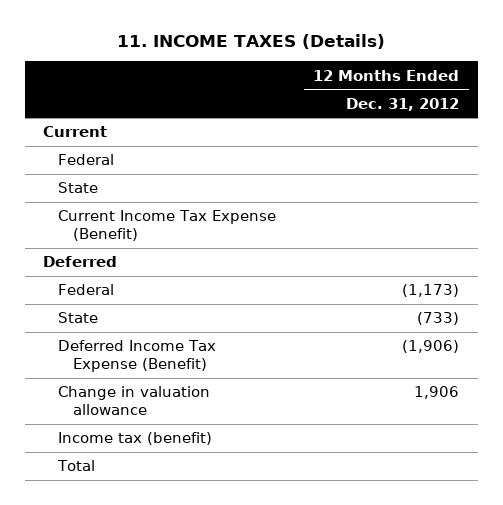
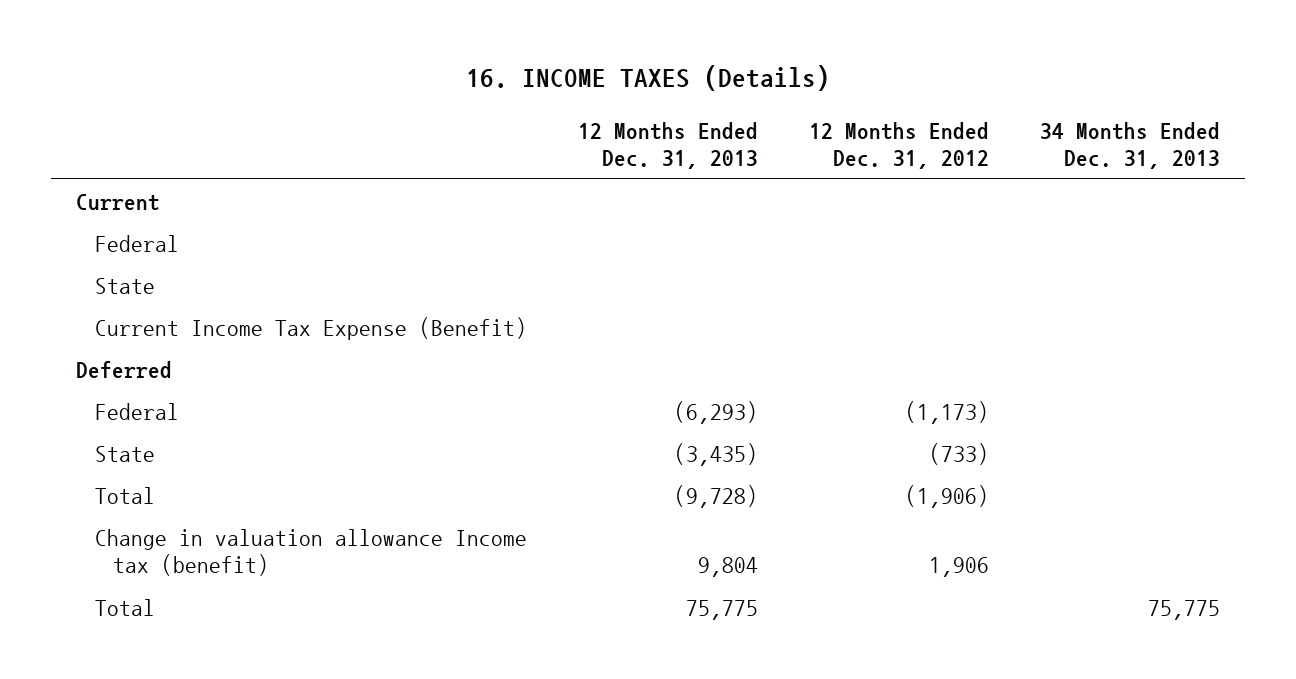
[117,34,386,50] 11. INCOME TAXES (Details) -> [466,65,831,92] 16. INCOME TAXES (Details)
none -> [577,121,758,169] 12 Months Ended Dec. 31, 2013
none -> [1039,121,1220,169] 34 Months Ended Dec. 31, 2013
[58,432,213,446] Income tax (benefit) -> none
[58,340,217,372] Deferred Income Tax Expense (Benefit) -> [94,486,155,504] Total
[58,386,211,415] Change in valuation allowance -> [94,528,527,576] Change in valuation allowance Income tax (benefit)

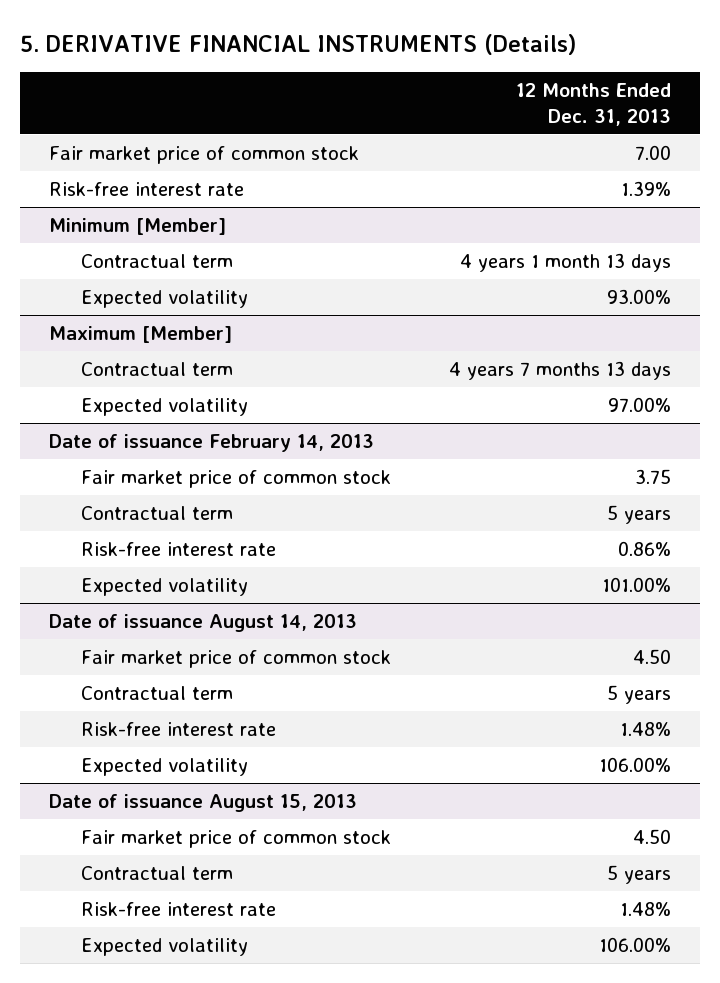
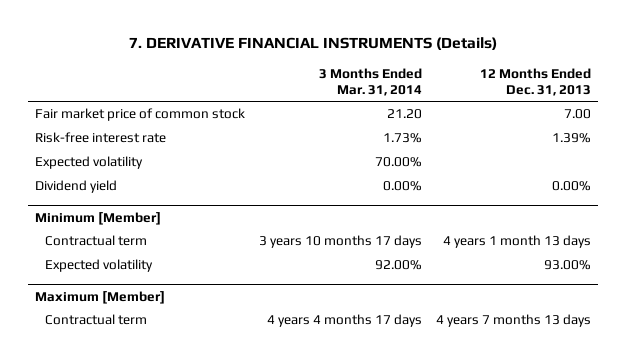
[19,33,576,55] 5. DERIVATIVE FINANCIAL INSTRUMENTS (Details) -> [128,37,497,51] 7. DERIVATIVE FINANCIAL INSTRUMENTS (Details)
none -> [318,68,422,96] 3 Months Ended Mar. 31, 2014
none -> [34,156,143,170] Expected volatility
none -> [34,180,117,194] Dividend yield
[80,397,248,416] Expected volatility -> none
[49,433,375,452] Date of issuance February 14, 2013 -> none
[80,469,391,488] Fair market price of common stock -> none
[80,505,233,520] Contractual term -> none
[80,541,276,556] Risk-free interest rate -> none
[80,577,248,596] Expected volatility -> none
[49,613,358,632] Date of issuance August 14, 2013 -> none
[80,649,391,668] Fair market price of common stock -> none
[80,685,233,700] Contractual term -> none
[80,721,276,736] Risk-free interest rate -> none
[80,757,248,776] Expected volatility -> none
[49,793,358,812] Date of issuance August 15, 2013 -> none
[80,829,391,848] Fair market price of common stock -> none
[80,865,233,880] Contractual term -> none
[80,901,276,916] Risk-free interest rate -> none
[80,937,248,956] Expected volatility -> none

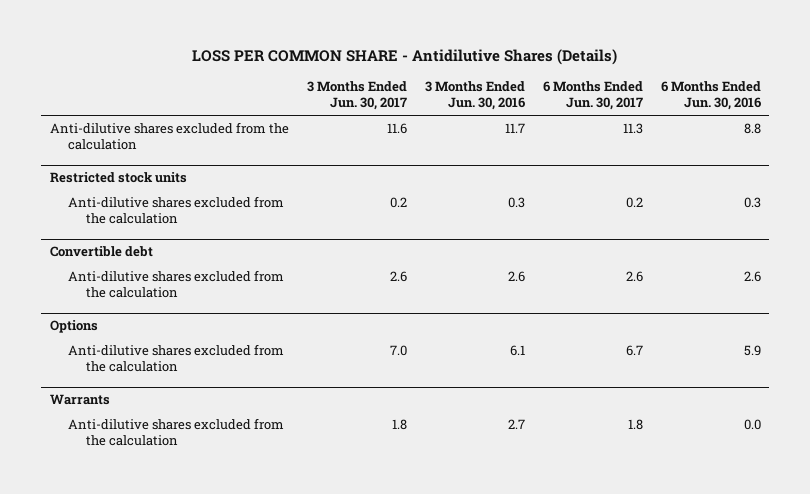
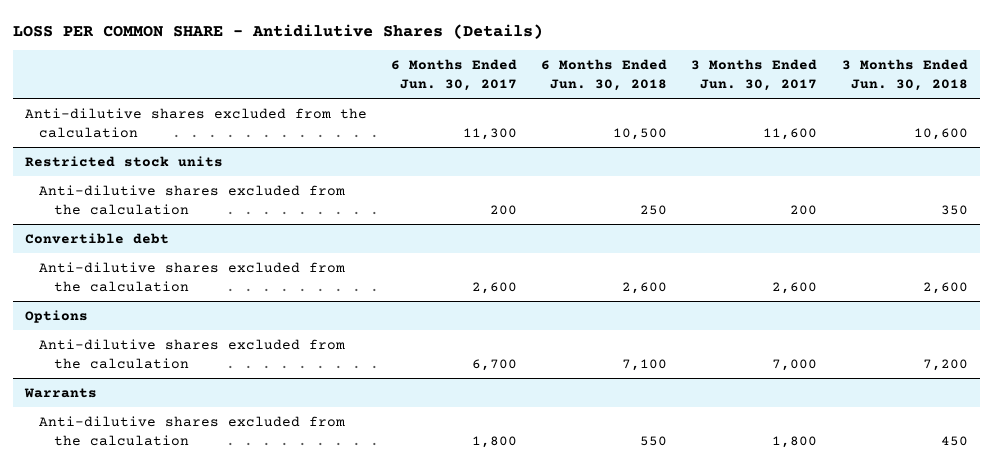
[424,81,525,111] 3 Months Ended Jun. 30, 2016 -> none
[660,81,761,111] 6 Months Ended Jun. 30, 2016 -> none
none -> [541,59,668,92] 6 Months Ended Jun. 30, 2018
none -> [841,59,968,92] 3 Months Ended Jun. 30, 2018
[386,123,407,135] 11.6 -> [763,127,818,140] 11,600
[622,123,643,135] 11.3 -> [463,127,518,140] 11,300
[389,197,407,209] 0.2 -> [790,204,818,215] 200
[625,197,643,209] 0.2 -> [490,204,518,215] 200
[389,271,407,283] 2.6 -> [772,281,818,294] 2,600
[625,271,643,283] 2.6 -> [472,281,518,294] 2,600
[389,345,407,357] 7.0 -> [772,358,818,371] 7,000
[625,345,643,357] 6.7 -> [472,358,518,371] 6,700
[391,419,407,431] 1.8 -> [772,435,818,448] 1,800
[627,419,643,431] 1.8 -> [472,435,518,448] 1,800

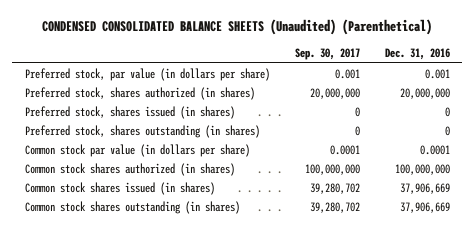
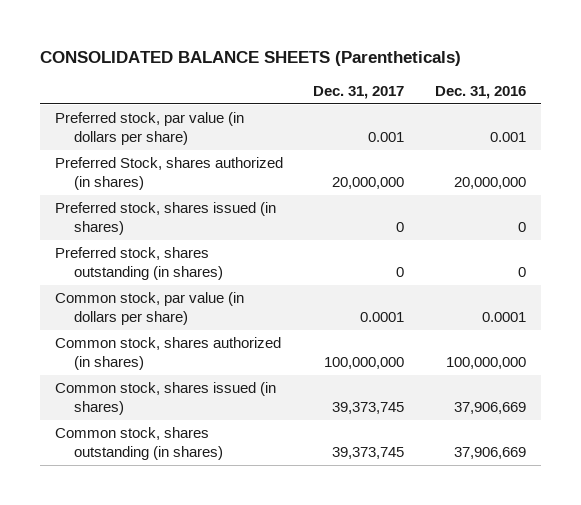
[42,19,433,36] CONDENSED CONSOLIDATED BALANCE SHEETS (Unaudited) (Parenthetical) -> [40,51,462,67] CONSOLIDATED BALANCE SHEETS (Parentheticals)
[294,48,360,61] Sep. 30, 2017 -> none
none -> [313,85,405,99] Dec. 31, 2017
[24,86,255,100] Preferred stock, shares authorized (in shares) -> [55,157,284,190] Preferred Stock, shares authorized (in shares)
[24,143,250,157] Common stock par value (in dollars per share) -> [55,292,245,325] Common stock, par value (in dollars per share)
[24,162,235,176] Common stock shares authorized (in shares) -> [55,337,282,370] Common stock, shares authorized (in shares)
[24,181,215,195] Common stock shares issued (in shares) -> [55,382,277,415] Common stock, shares issued (in shares)
[24,200,240,214] Common stock shares outstanding (in shares) -> [55,427,223,460] Common stock, shares outstanding (in shares)

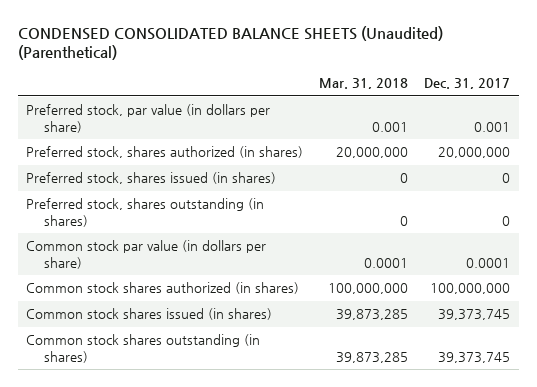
[40,51,462,67] CONSOLIDATED BALANCE SHEETS (Parentheticals) -> [18,25,444,61] CONDENSED CONSOLIDATED BALANCE SHEETS (Unaudited) (Parenthetical)
[434,85,526,99] Dec. 31, 2016 -> none
none -> [319,78,409,90] Mar. 31, 2018
[55,157,284,190] Preferred Stock, shares authorized (in shares) -> [26,146,304,159] Preferred stock, shares authorized (in shares)
[55,292,245,325] Common stock, par value (in dollars per share) -> [26,240,267,269] Common stock par value (in dollars per share)
[55,337,282,370] Common stock, shares authorized (in shares) -> [26,282,300,295] Common stock shares authorized (in shares)
[55,382,277,415] Common stock, shares issued (in shares) -> [26,308,273,321] Common stock shares issued (in shares)
[55,427,223,460] Common stock, shares outstanding (in shares) -> [26,334,261,363] Common stock shares outstanding (in shares)

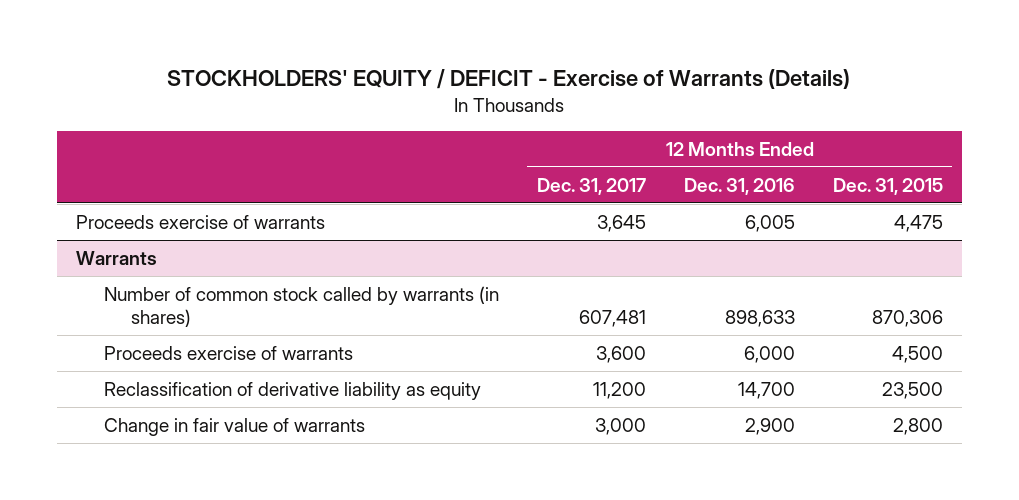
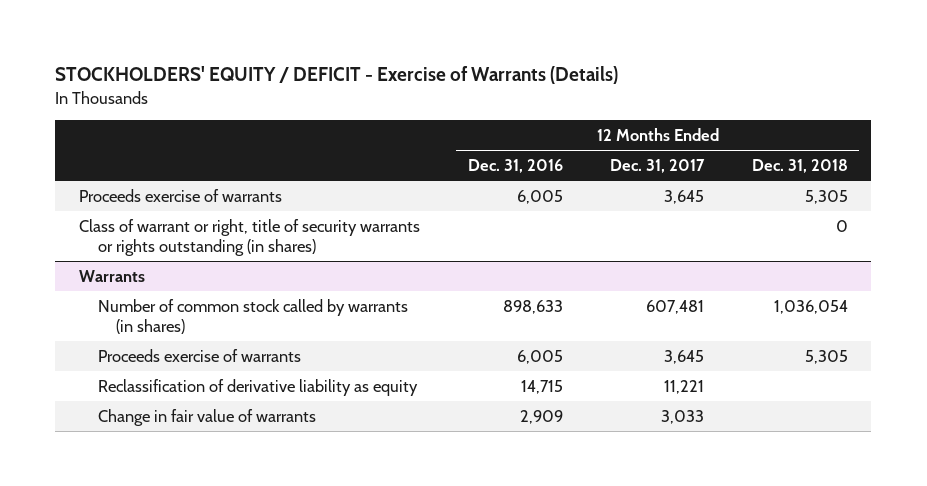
[832,177,943,195] Dec. 31, 2015 -> none
none -> [751,159,848,174] Dec. 31, 2018
none -> [79,218,421,256] Class of warrant or right, title of security warrants or rights outstanding (in shares)
[595,345,646,363] 3,600 -> [664,349,705,364] 3,645
[743,345,795,363] 6,000 -> [516,349,563,364] 6,005
[592,381,646,399] 11,200 -> [664,379,705,394] 11,221
[737,381,795,399] 14,700 -> [520,379,563,394] 14,715
[594,417,646,435] 3,000 -> [661,409,705,424] 3,033
[744,417,795,435] 2,900 -> [519,409,563,424] 2,909

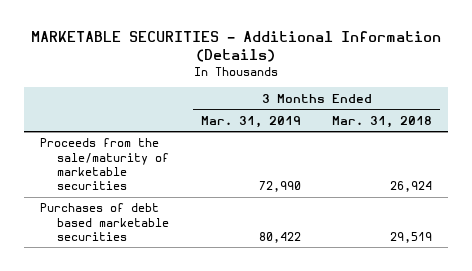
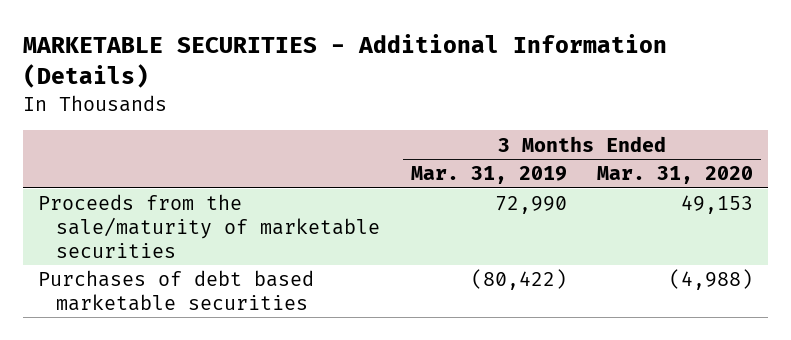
[332,115,433,128] Mar. 31, 2018 -> none
none -> [597,166,754,185] Mar. 31, 2020
[258,231,301,243] 80,422 -> [470,269,567,291] (80,422)

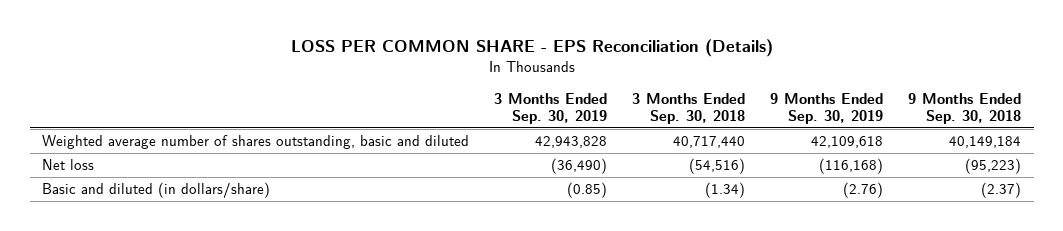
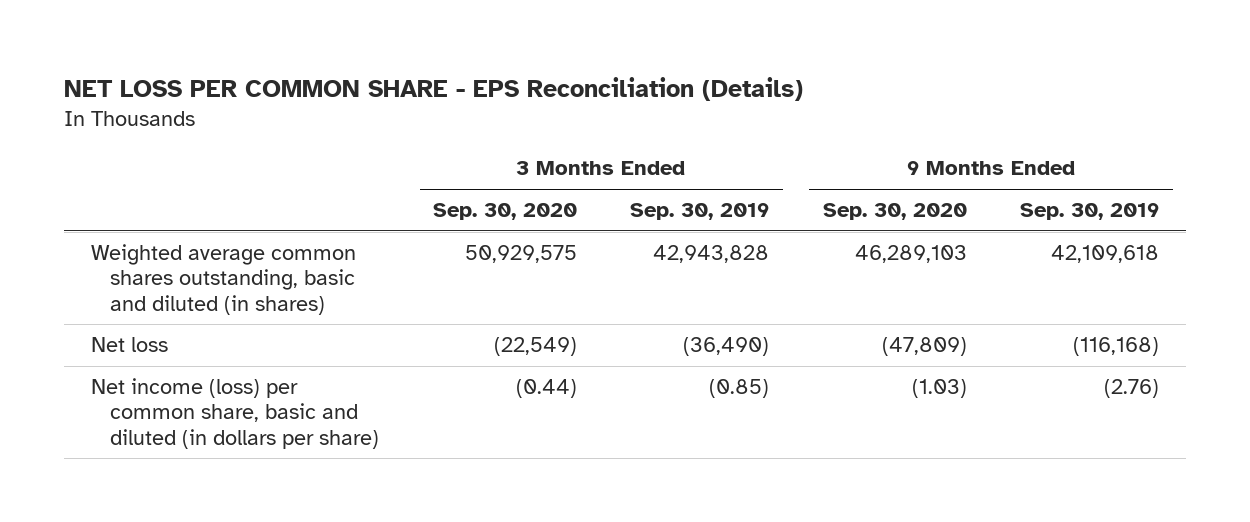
[290,39,773,58] LOSS PER COMMON SHARE - EPS Reconciliation (Details) -> [64,77,804,102] NET LOSS PER COMMON SHARE - EPS Reconciliation (Details)
[632,92,746,125] 3 Months Ended Sep. 30, 2018 -> none
[908,92,1022,125] 9 Months Ended Sep. 30, 2018 -> none
none -> [432,203,577,221] Sep. 30, 2020
none -> [822,203,967,221] Sep. 30, 2020
[42,134,470,149] Weighted average number of shares outstanding, basic and diluted -> [91,244,357,315] Weighted average common shares outstanding, basic and diluted (in shares)
[42,181,271,198] Basic and diluted (in dollars/share) -> [91,378,380,449] Net income (loss) per common share, basic and diluted (in dollars per share)

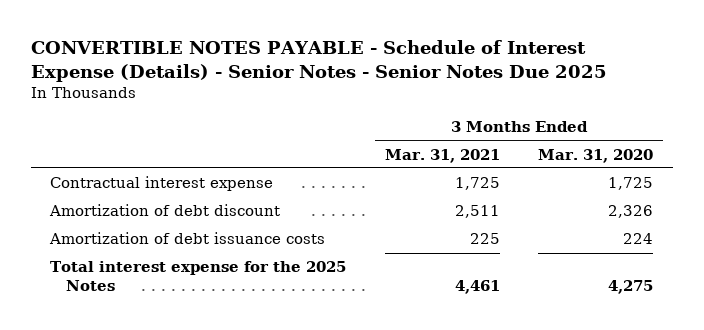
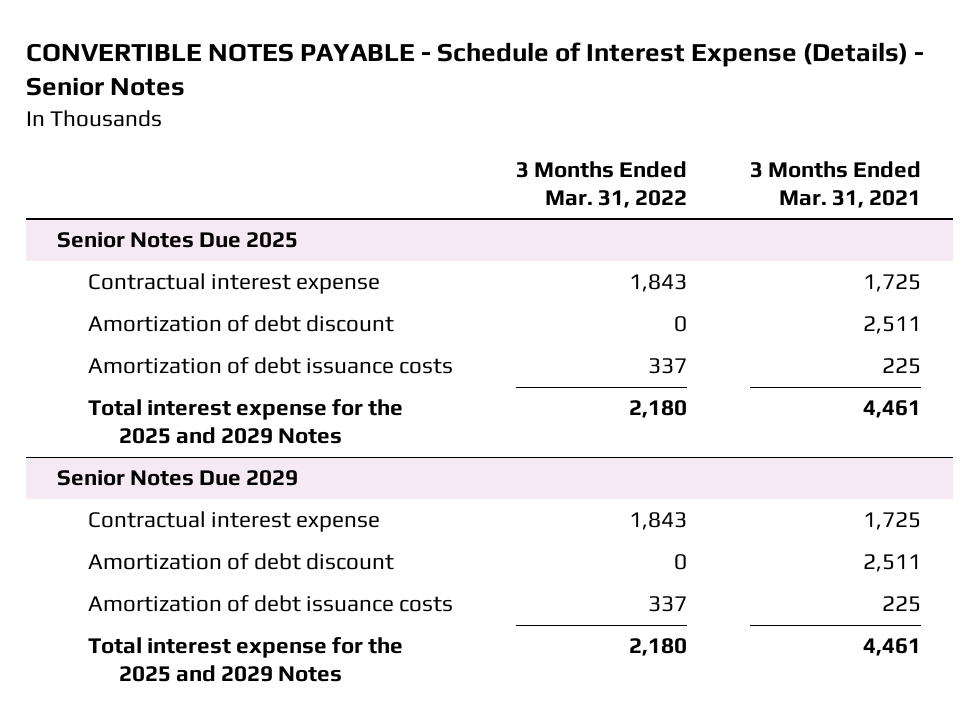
[31,40,608,82] CONVERTIBLE NOTES PAYABLE - Schedule of Interest Expense (Details) - Senior Notes - Senior Notes Due 2025 -> [25,41,924,97] CONVERTIBLE NOTES PAYABLE - Schedule of Interest Expense (Details) - Senior Notes
[538,148,654,163] Mar. 31, 2020 -> none
none -> [516,160,688,208] 3 Months Ended Mar. 31, 2022
none -> [57,232,299,249] Senior Notes Due 2025
[50,261,347,291] Total interest expense for the 2025 Notes -> [88,399,404,445] Total interest expense for the 2025 and 2029 Notes
none -> [57,470,299,487] Senior Notes Due 2029
none -> [88,511,381,533] Contractual interest expense
none -> [88,553,395,571] Amortization of debt discount
none -> [88,595,454,613] Amortization of debt issuance costs
none -> [88,637,404,683] Total interest expense for the 2025 and 2029 Notes

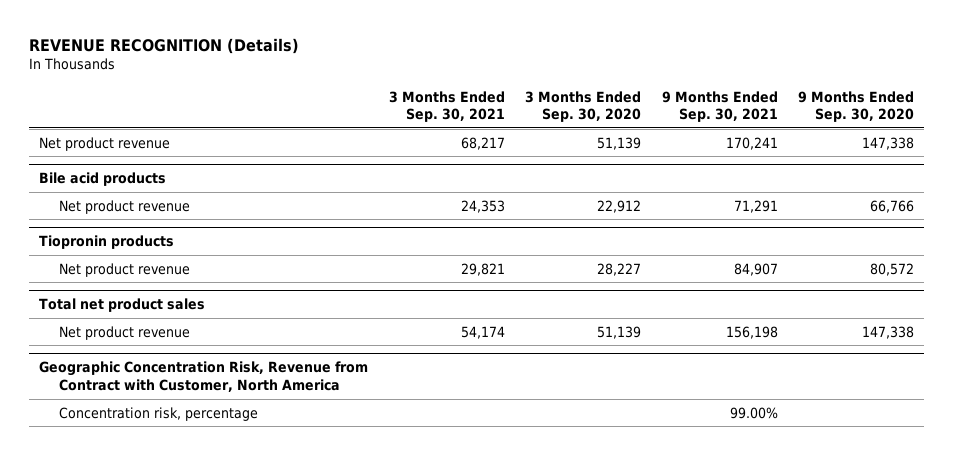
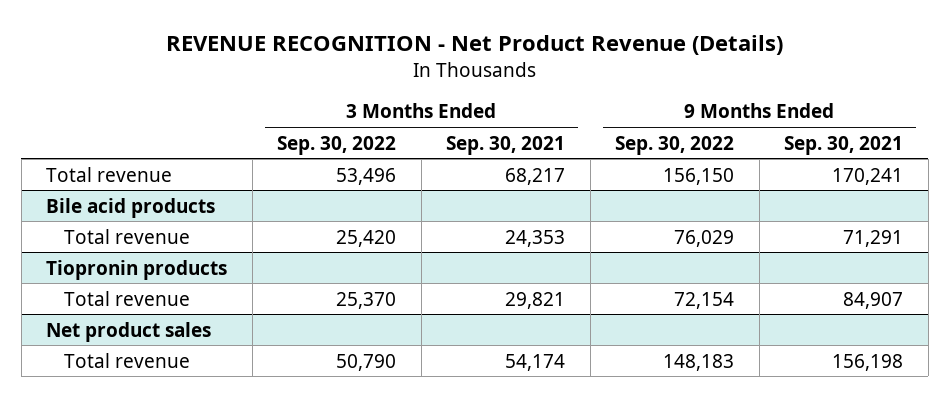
[29,37,300,54] REVENUE RECOGNITION (Details) -> [165,34,783,55] REVENUE RECOGNITION - Net Product Revenue (Details)
[525,90,642,123] 3 Months Ended Sep. 30, 2020 -> none
[798,90,915,123] 9 Months Ended Sep. 30, 2020 -> none
none -> [277,135,397,155] Sep. 30, 2022
none -> [615,135,735,155] Sep. 30, 2022
[39,136,171,151] Net product revenue -> [46,166,173,182] Total revenue
[58,199,190,214] Net product revenue -> [64,228,191,244] Total revenue
[39,361,369,393] Geographic Concentration Risk, Revenue from Contract with Customer, North America -> none
[58,406,258,421] Concentration risk, percentage -> none
[58,262,190,277] Net product revenue -> [64,290,191,306] Total revenue
[39,298,206,313] Total net product sales -> [46,321,212,342] Net product sales
[58,325,190,340] Net product revenue -> [64,352,191,368] Total revenue

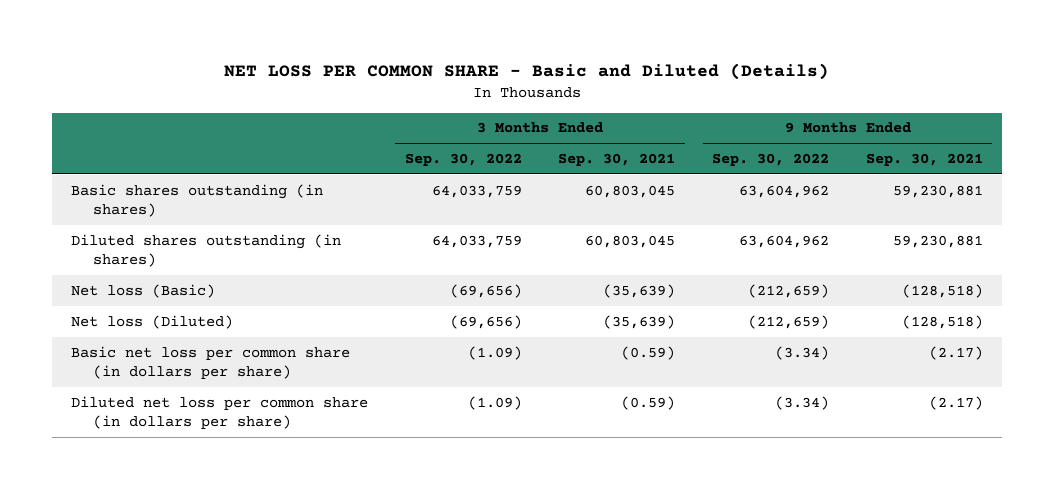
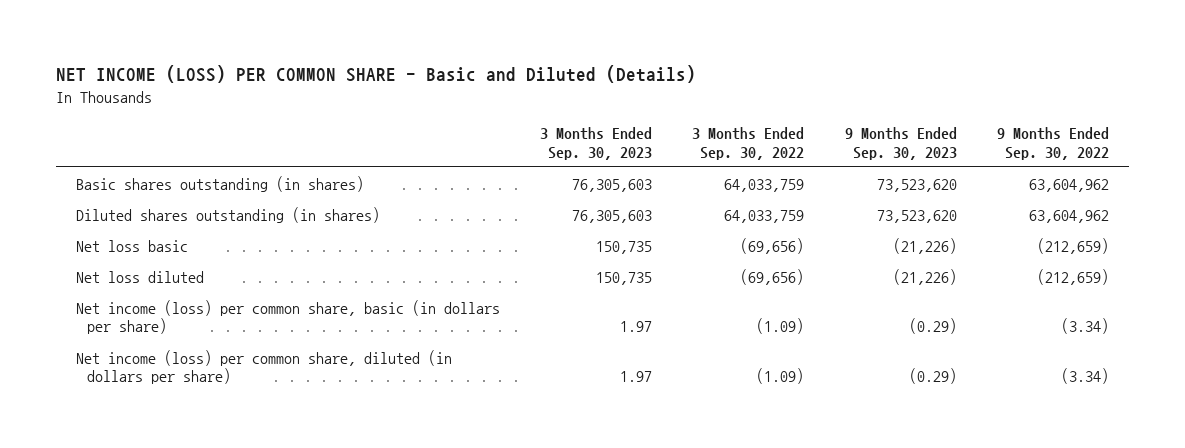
[223,63,829,81] NET LOSS PER COMMON SHARE - Basic and Diluted (Details) -> [55,65,696,84] NET INCOME (LOSS) PER COMMON SHARE - Basic and Diluted (Details)
[558,153,676,167] Sep. 30, 2021 -> none
[866,153,984,167] Sep. 30, 2021 -> none
none -> [539,126,652,160] 3 Months Ended Sep. 30, 2023
none -> [844,126,957,160] 9 Months Ended Sep. 30, 2023
[70,283,215,298] Net loss (Basic) -> [75,239,188,252] Net loss basic
[70,314,233,329] Net loss (Diluted) -> [75,270,204,283] Net loss diluted
[70,345,350,380] Basic net loss per common share (in dollars per share) -> [75,299,500,335] Net income (loss) per common share, basic (in dollars per share)
[70,395,368,430] Diluted net loss per common share (in dollars per share) -> [75,349,452,385] Net income (loss) per common share, diluted (in dollars per share)

